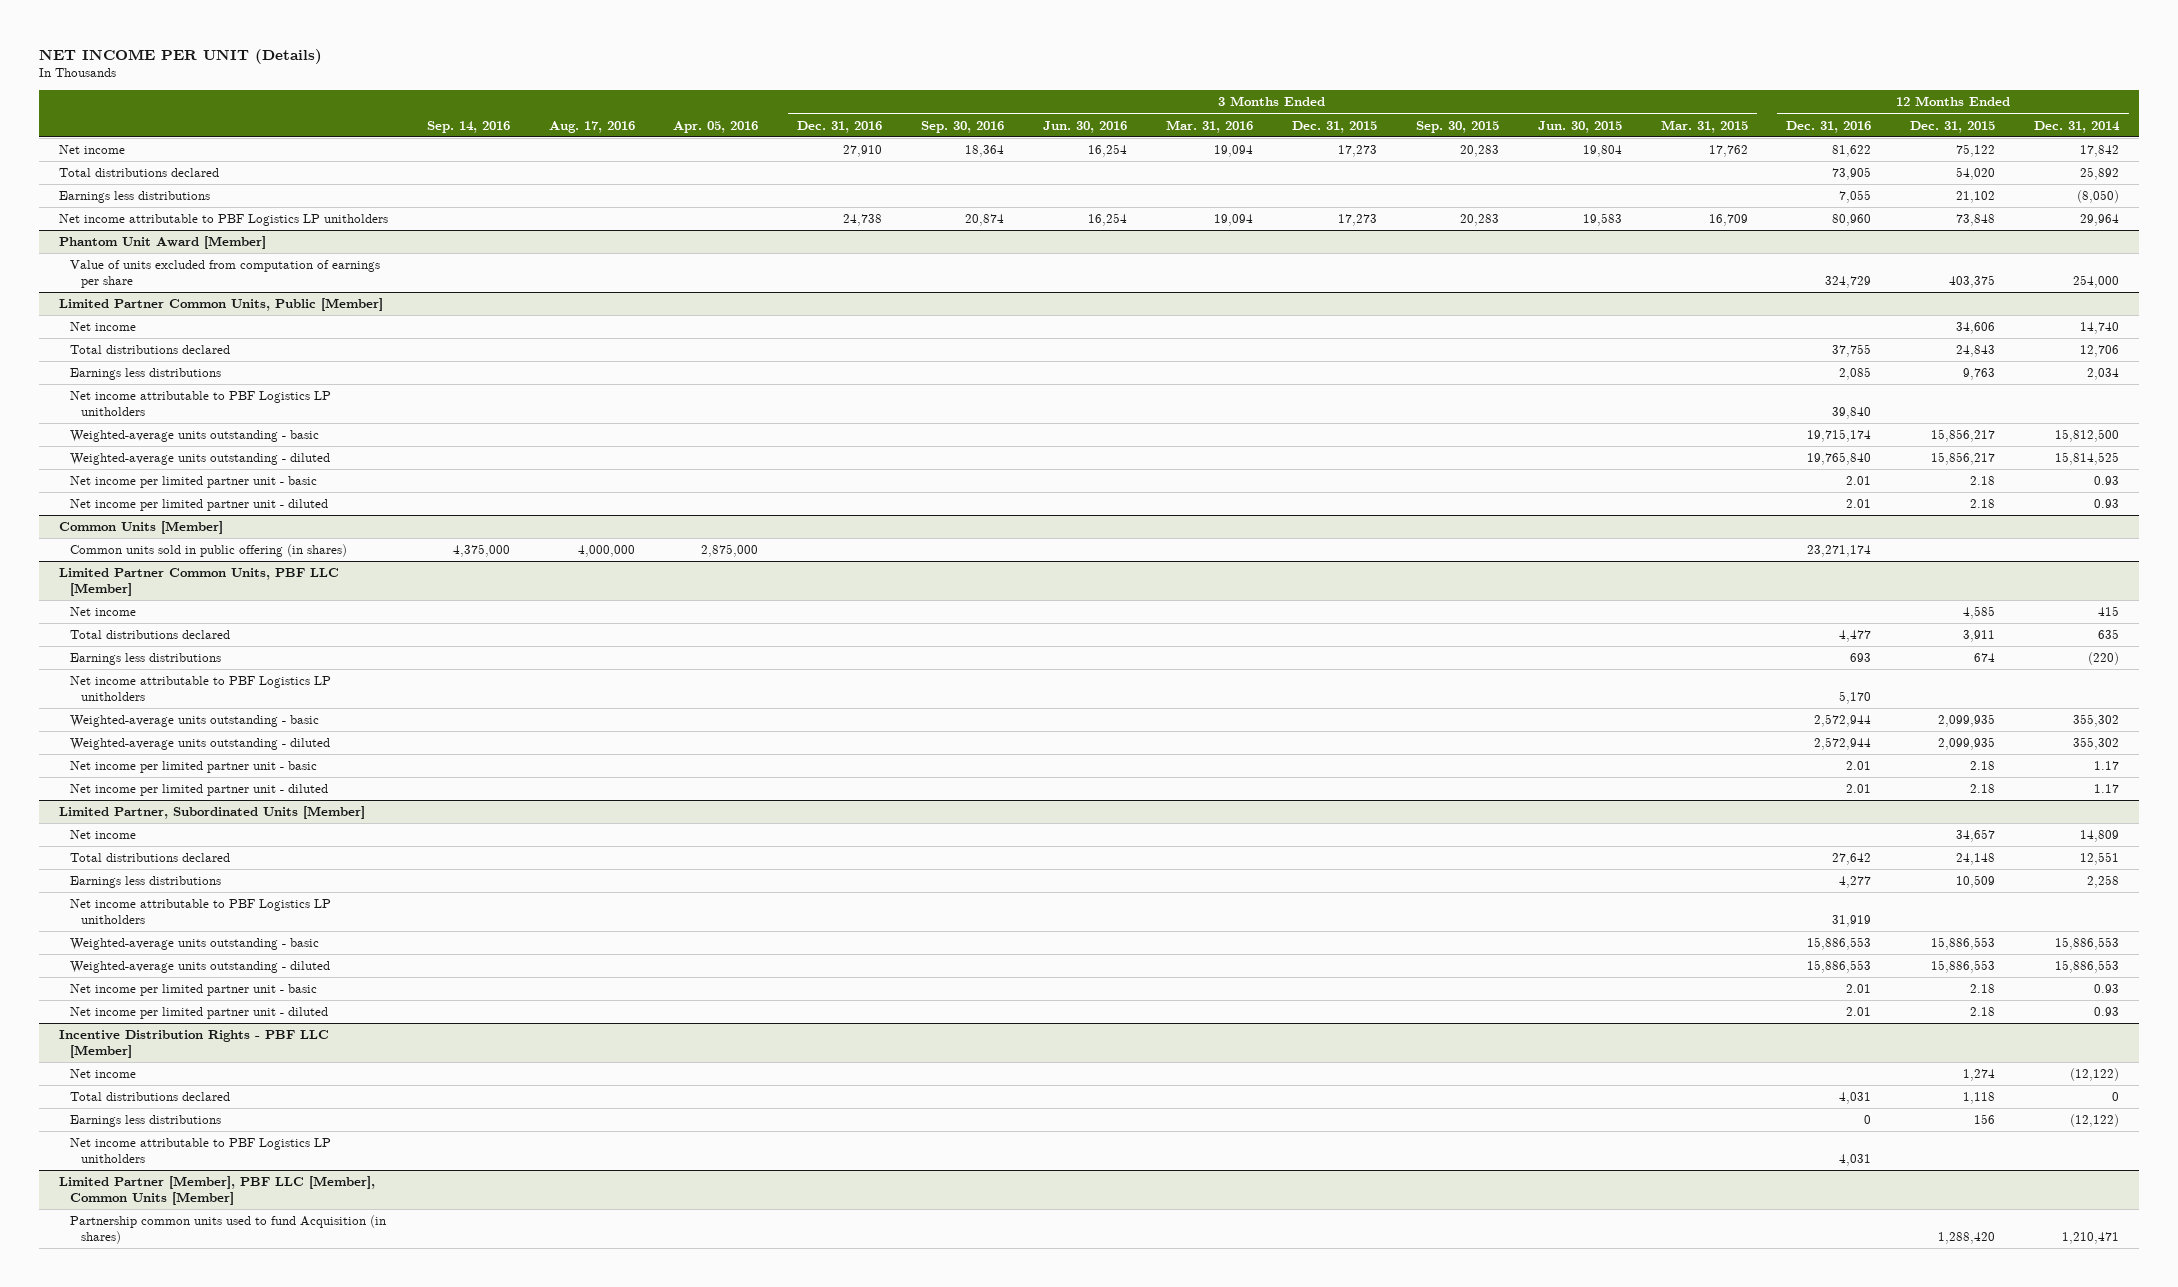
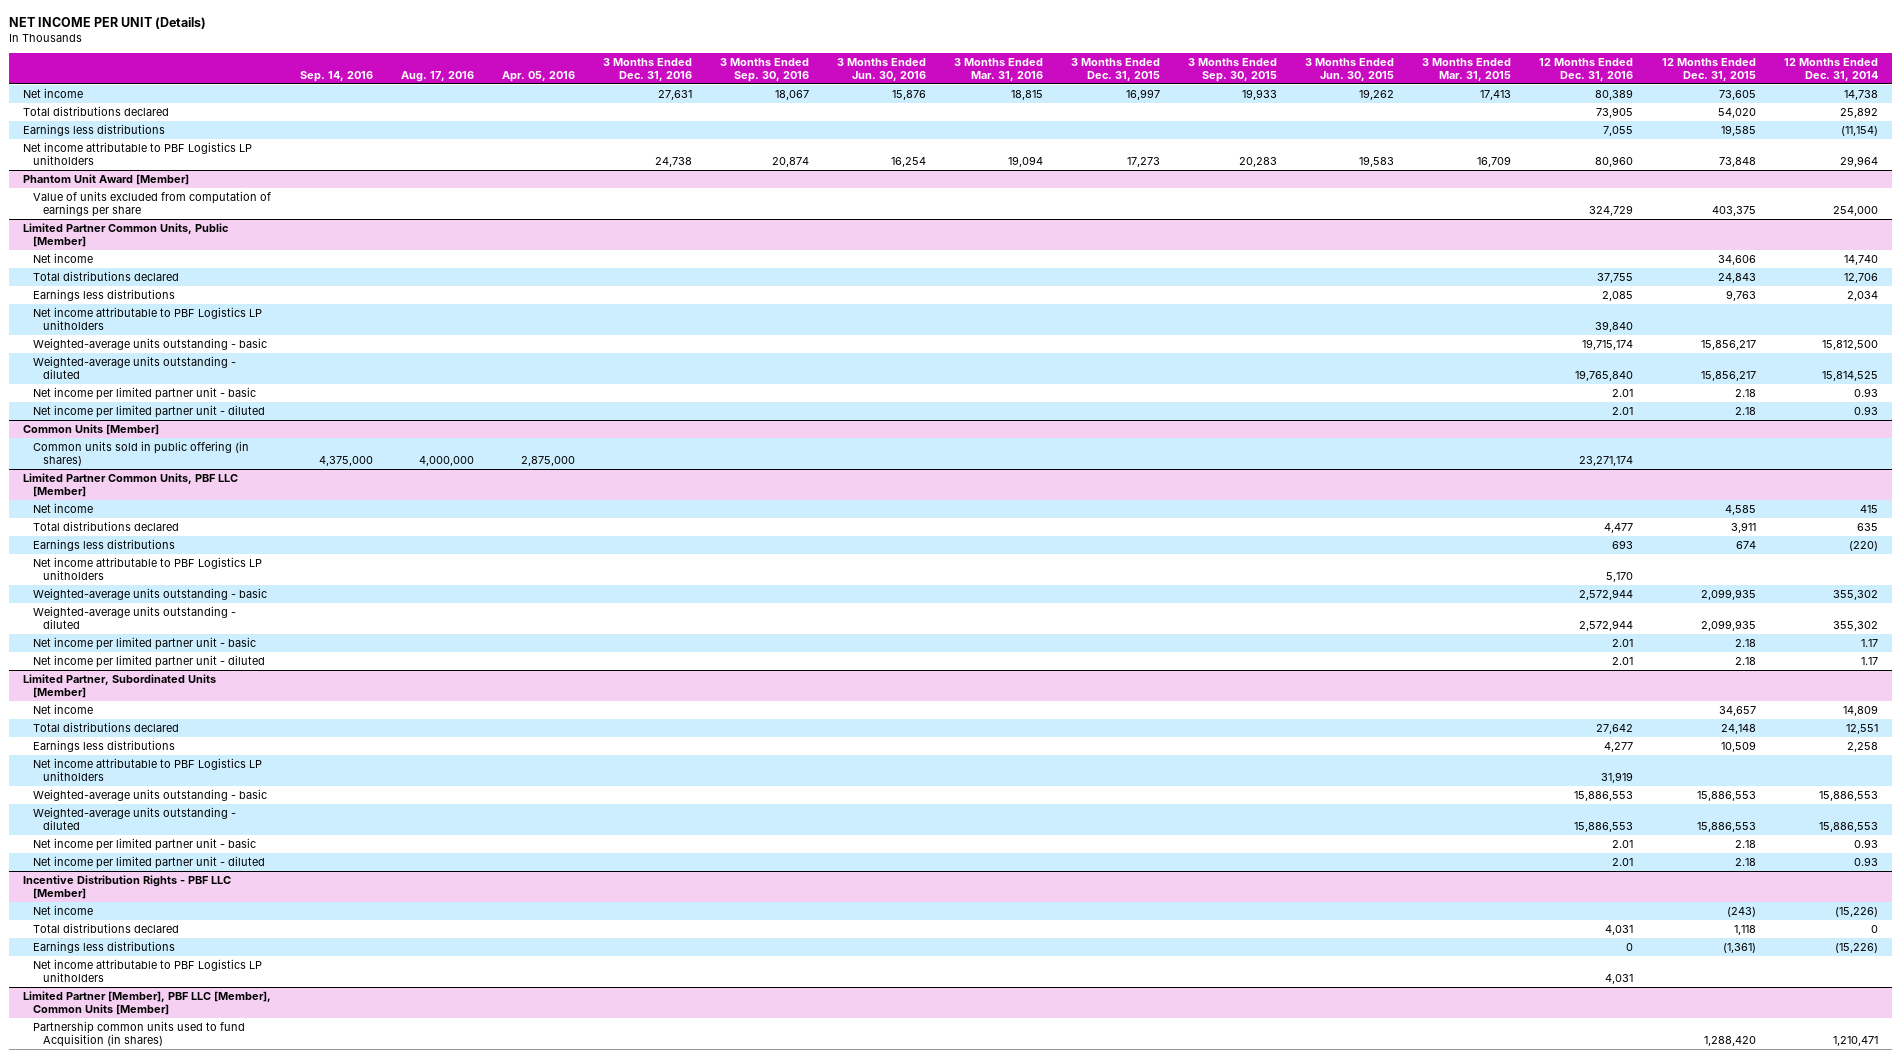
[843,145,883,158] 27,910 -> [657,89,692,100] 27,631
[965,145,1005,158] 18,364 -> [774,89,809,100] 18,067
[1088,144,1128,158] 16,254 -> [891,89,926,100] 15,876
[1213,145,1253,158] 19,094 -> [1011,89,1044,100] 18,815
[1337,145,1377,158] 17,273 -> [1126,88,1161,100] 16,997
[1459,145,1499,158] 20,283 -> [1242,88,1278,100] 19,933
[1582,145,1622,158] 19,804 -> [1359,88,1395,100] 19,262
[1708,145,1748,158] 17,762 -> [1480,89,1512,100] 17,413
[1832,145,1872,158] 81,622 -> [1595,88,1634,100] 80,389
[1956,144,1996,158] 75,122 -> [1718,89,1756,100] 73,605
[2080,145,2120,158] 17,842 -> [1843,89,1878,100] 14,738
[1956,191,1996,204] 21,102 -> [1720,124,1756,136] 19,585
[2077,190,2120,204] (8,050) -> [1840,125,1878,136] (11,154)
[1963,1069,1996,1082] 1,274 -> [1726,906,1756,917] (243)
[2070,1068,2120,1082] (12,122) -> [1834,906,1878,917] (15,226)
[1974,1114,1996,1125] 156 -> [1722,942,1756,953] (1,361)
[2070,1114,2120,1128] (12,122) -> [1834,942,1878,953] (15,226)

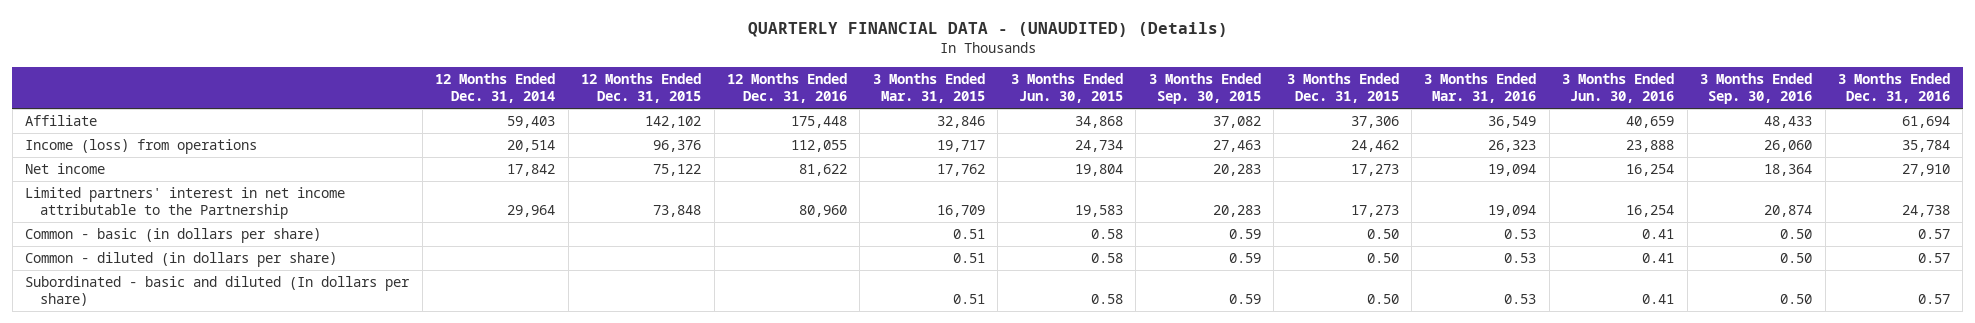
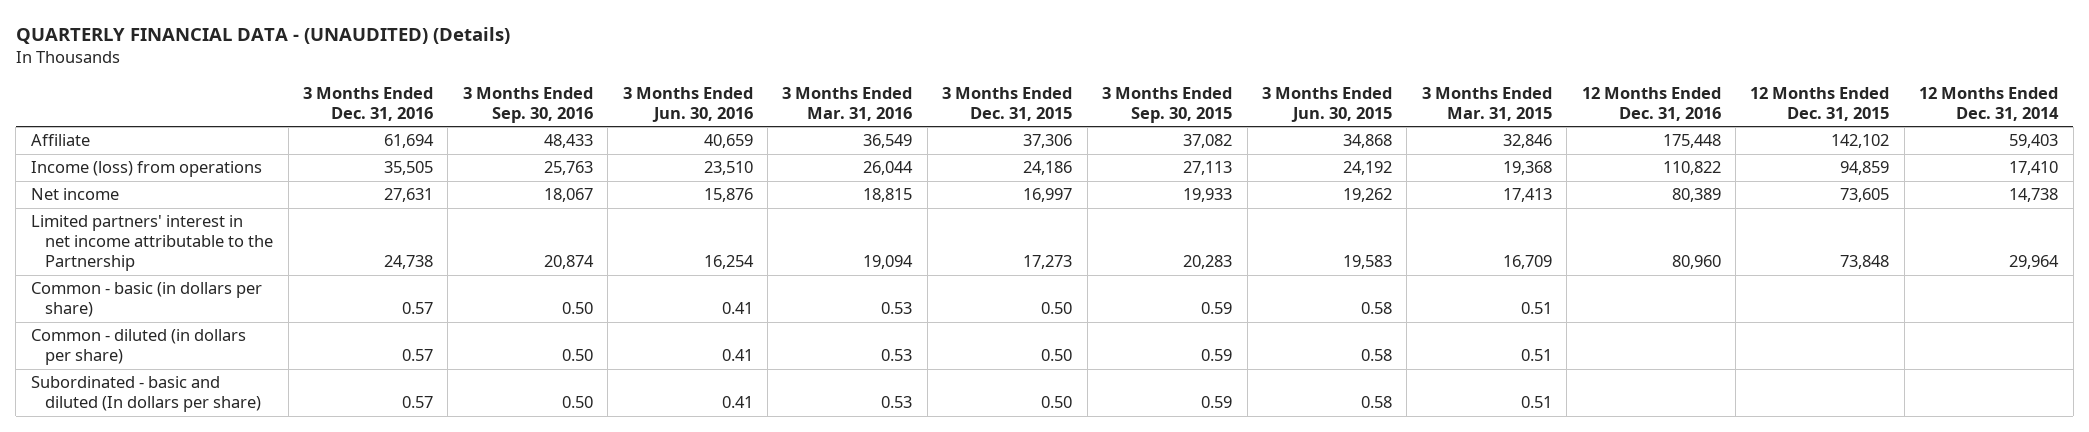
[507,140,556,153] 20,514 -> [2009,161,2059,176] 17,410
[653,140,702,153] 96,376 -> [1840,161,1890,176] 94,859
[791,140,848,153] 112,055 -> [1662,161,1721,176] 110,822
[936,140,985,153] 19,717 -> [1502,161,1552,176] 19,368
[1074,140,1123,153] 24,734 -> [1342,161,1392,176] 24,192
[1212,140,1261,153] 27,463 -> [1183,161,1233,176] 27,113
[1350,140,1399,153] 24,462 -> [1023,161,1073,176] 24,186
[1488,140,1537,153] 26,323 -> [863,161,914,176] 26,044
[1626,140,1675,153] 23,888 -> [703,161,753,176] 23,510
[1764,140,1813,153] 26,060 -> [543,161,593,176] 25,763
[1902,140,1951,153] 35,784 -> [384,161,434,176] 35,505
[507,164,556,177] 17,842 -> [2009,188,2059,203] 14,738
[653,164,702,177] 75,122 -> [1840,188,1890,203] 73,605
[799,164,848,177] 81,622 -> [1671,188,1721,203] 80,389
[936,164,985,177] 17,762 -> [1502,188,1552,203] 17,413
[1074,164,1123,177] 19,804 -> [1342,188,1392,203] 19,262
[1212,164,1261,177] 20,283 -> [1183,188,1233,203] 19,933
[1350,164,1399,177] 17,273 -> [1023,188,1073,203] 16,997
[1488,164,1537,177] 19,094 -> [863,188,913,203] 18,815
[1626,164,1675,177] 16,254 -> [703,188,753,203] 15,876
[1764,164,1813,177] 18,364 -> [543,188,593,203] 18,067
[1902,164,1951,177] 27,910 -> [384,188,434,203] 27,631

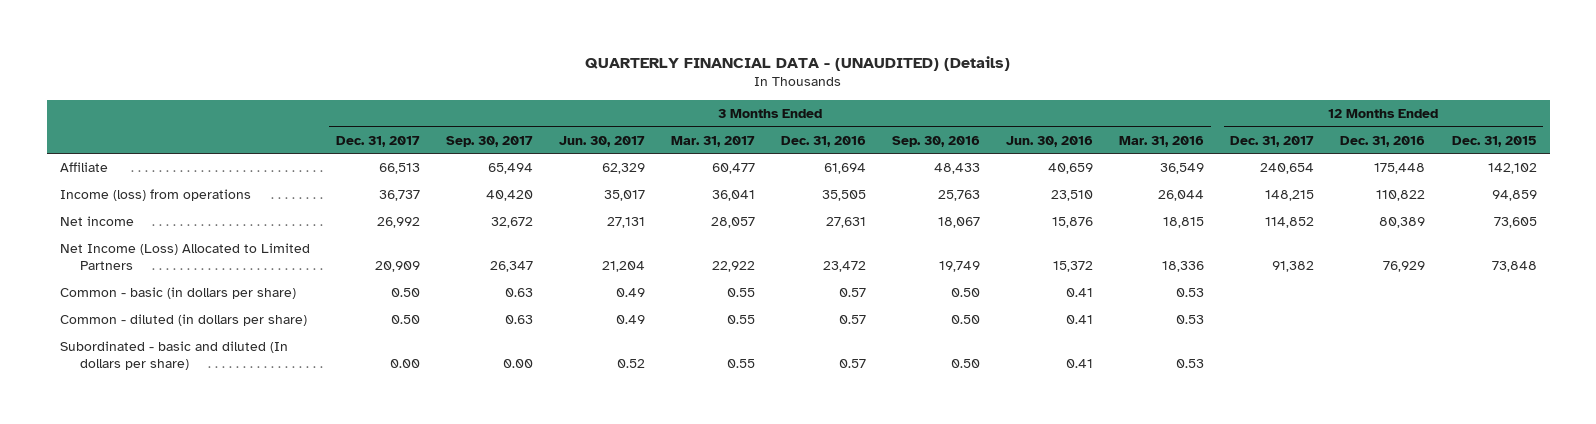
[942,86,1073,121] 3 Months Ended Dec. 31, 2015 -> none
[1102,86,1233,123] 3 Months Ended Sep. 30, 2015 -> none
[1261,86,1392,122] 3 Months Ended Jun. 30, 2015 -> none
[1421,86,1552,121] 3 Months Ended Mar. 31, 2015 -> none
[1919,86,2060,121] 12 Months Ended Dec. 31, 2014 -> none
none -> [335,135,420,147] Dec. 31, 2017
none -> [446,135,534,147] Sep. 30, 2017
none -> [559,135,646,147] Jun. 30, 2017
none -> [671,135,756,147] Mar. 31, 2017
none -> [1230,135,1315,147] Dec. 31, 2017
[30,215,274,272] Limited partners' interest in net income attributable to the Partnership -> [59,243,310,271] Net Income (Loss) Allocated to Limited Partners
[384,255,434,270] 24,738 -> [823,261,867,273] 23,472
[543,255,594,270] 20,874 -> [939,261,981,273] 19,749
[703,255,754,270] 16,254 -> [1053,261,1094,273] 15,372
[863,255,914,270] 19,094 -> [1162,261,1205,273] 18,336
[1671,255,1721,270] 80,960 -> [1383,261,1426,273] 76,929

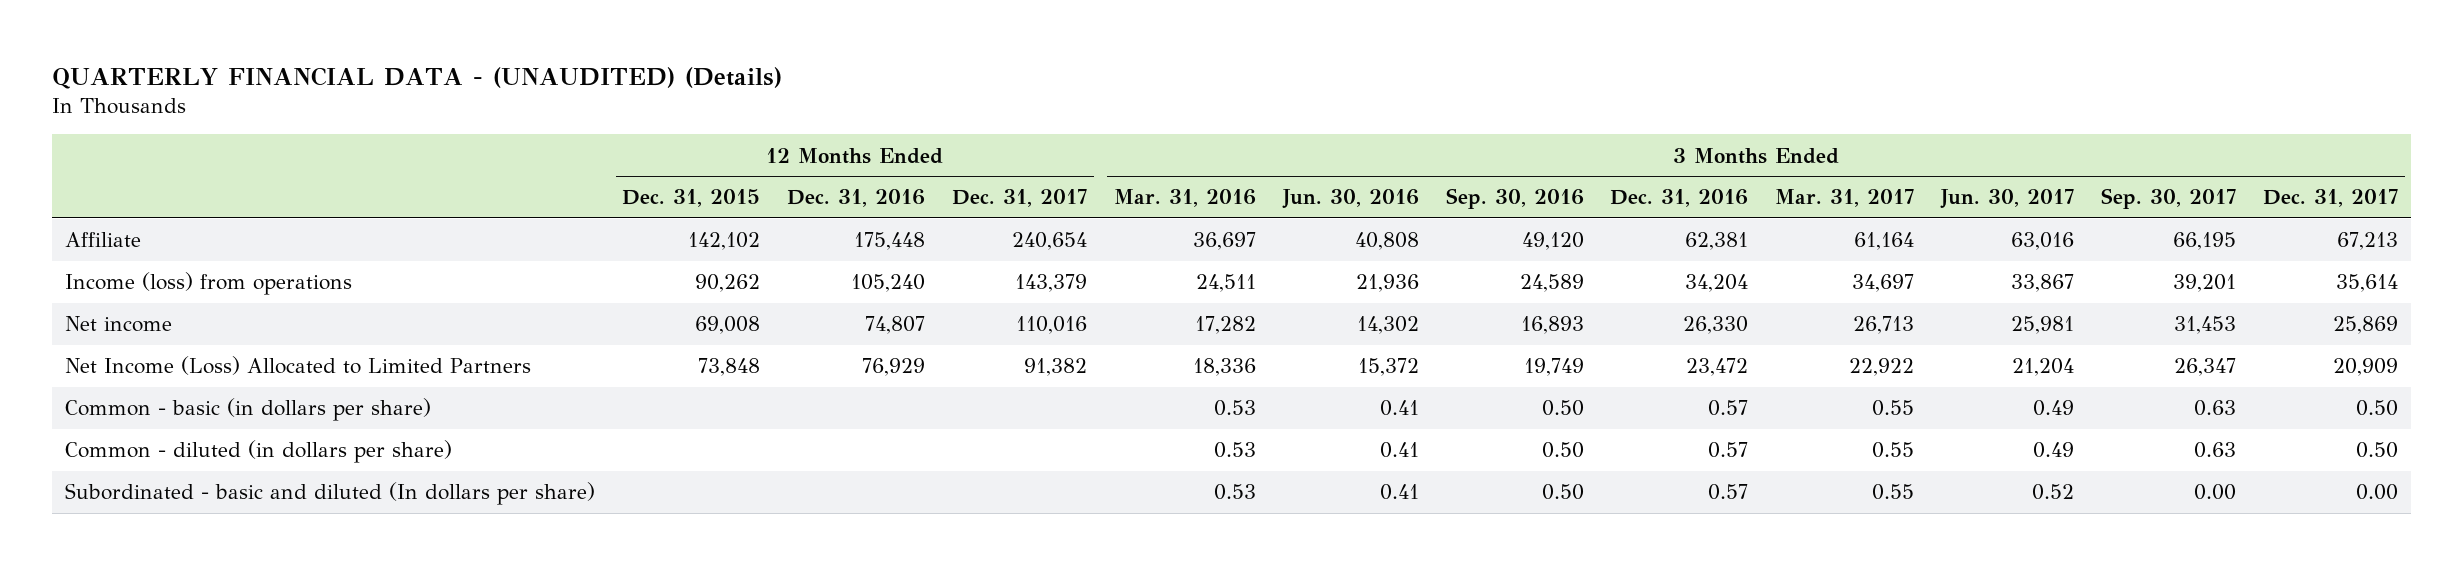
[378,163,420,175] 66,513 -> [2336,232,2398,251] 67,213
[488,163,534,175] 65,494 -> [2173,232,2237,251] 66,195
[602,163,646,175] 62,329 -> [2011,232,2075,251] 63,016
[712,163,756,175] 60,477 -> [1854,232,1915,251] 61,164
[824,163,867,175] 61,694 -> [1685,232,1749,251] 62,381
[934,163,981,175] 48,433 -> [1521,232,1584,251] 49,120
[1048,163,1094,175] 40,659 -> [1354,232,1419,251] 40,808
[1160,163,1205,175] 36,549 -> [1192,232,1256,251] 36,697
[378,190,420,202] 36,737 -> [2335,274,2398,293] 35,614
[486,190,534,202] 40,420 -> [2173,274,2237,293] 39,201
[604,190,646,202] 35,017 -> [2011,274,2075,293] 33,867
[712,190,756,202] 36,041 -> [1852,274,1915,293] 34,697
[822,190,867,202] 35,505 -> [1685,274,1749,293] 34,204
[938,190,981,202] 25,763 -> [1519,274,1584,293] 24,589
[1051,190,1094,202] 23,510 -> [1355,274,1419,293] 21,936
[1158,190,1205,202] 26,044 -> [1195,274,1256,293] 24,511
[1265,190,1315,202] 148,215 -> [1014,274,1087,293] 143,379
[1376,190,1426,202] 110,822 -> [851,274,926,293] 105,240
[1491,190,1537,202] 94,859 -> [695,274,761,293] 90,262
[376,217,420,229] 26,992 -> [2332,316,2398,335] 25,869
[491,217,534,229] 32,672 -> [2174,316,2237,335] 31,453
[607,217,646,229] 27,131 -> [2011,316,2075,335] 25,981
[711,217,756,229] 28,057 -> [1853,316,1915,335] 26,713
[826,217,867,229] 27,631 -> [1683,316,1749,335] 26,330
[938,217,981,229] 18,067 -> [1520,316,1584,335] 16,893
[1052,217,1094,229] 15,876 -> [1356,316,1419,335] 14,302
[1163,217,1205,229] 18,815 -> [1194,316,1256,335] 17,282
[1265,217,1315,229] 114,852 -> [1015,316,1087,335] 110,016
[1379,217,1426,229] 80,389 -> [865,316,926,335] 74,807
[1493,217,1537,229] 73,605 -> [695,316,761,335] 69,008

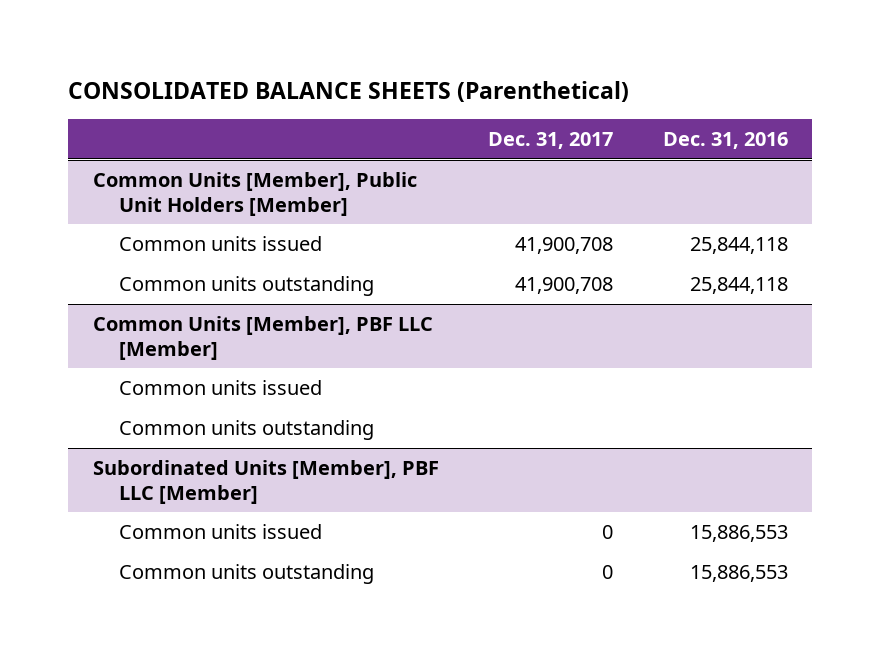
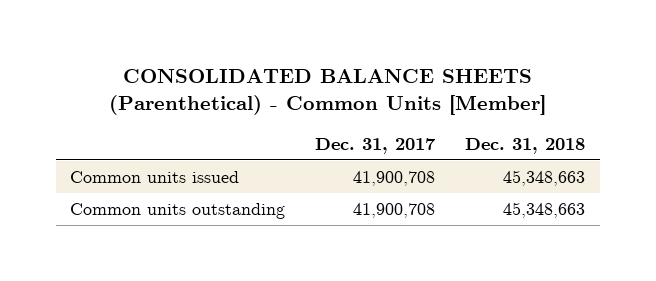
[67,80,629,102] CONSOLIDATED BALANCE SHEETS (Parenthetical) -> [108,68,546,116] CONSOLIDATED BALANCE SHEETS (Parenthetical) - Common Units [Member]
[662,132,788,150] Dec. 31, 2016 -> none
none -> [465,137,586,154] Dec. 31, 2018
[92,172,417,216] Common Units [Member], Public Unit Holders [Member] -> none
[92,316,433,360] Common Units [Member], PBF LLC [Member] -> none
[118,380,322,396] Common units issued -> none
[118,420,374,441] Common units outstanding -> none
[92,460,439,504] Subordinated Units [Member], PBF LLC [Member] -> none
[118,524,322,540] Common units issued -> none
[118,564,374,585] Common units outstanding -> none

